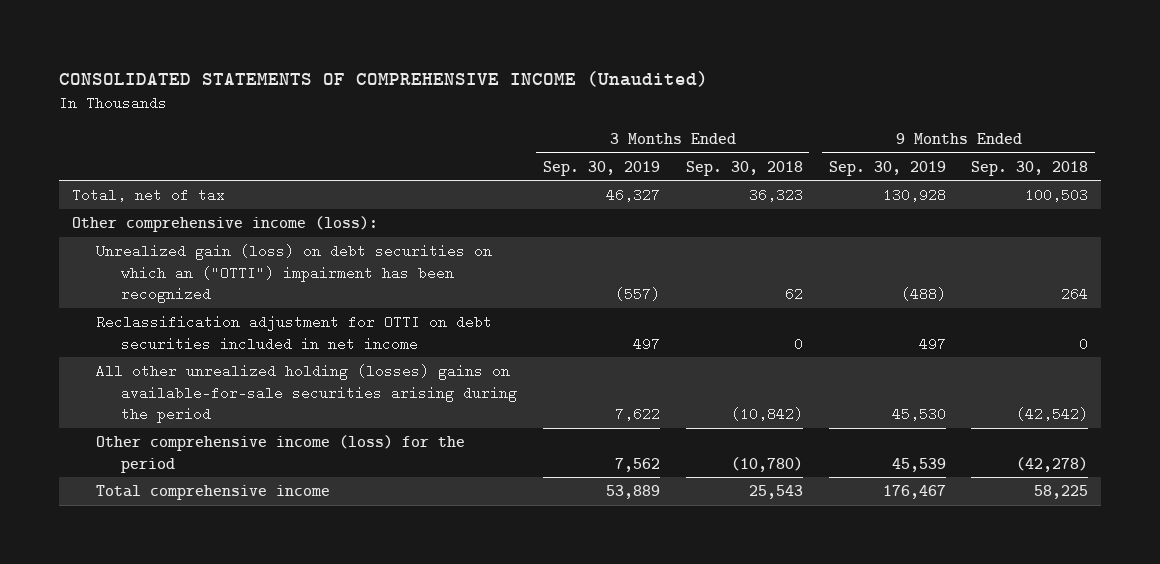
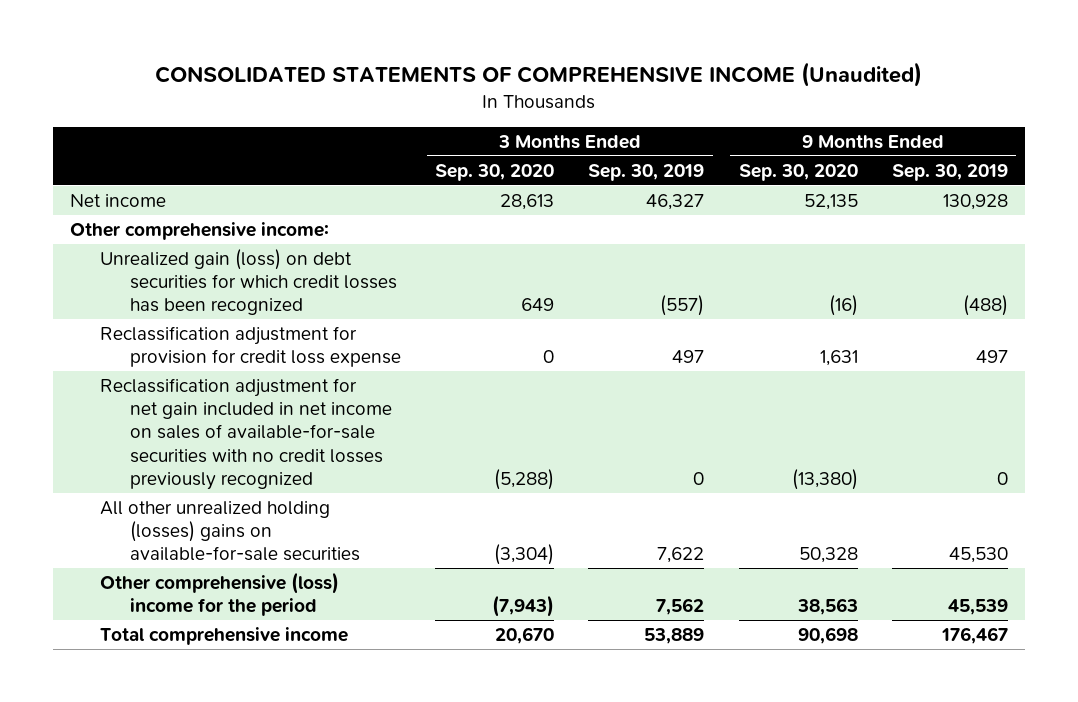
[685,160,803,176] Sep. 30, 2018 -> none
[971,160,1089,176] Sep. 30, 2018 -> none
none -> [435,163,555,181] Sep. 30, 2020
none -> [738,163,858,181] Sep. 30, 2020
[71,188,225,203] Total, net of tax -> [69,193,166,207] Net income
[71,216,378,233] Other comprehensive income (loss): -> [69,221,329,240] Other comprehensive income:
[96,244,493,304] Unrealized gain (loss) on debt securities on which an ("OTTI") impairment has been recognized -> [99,248,397,316] Unrealized gain (loss) on debt securities for which credit losses has been recognized
[96,315,493,351] Reclassification adjustment for OTTI on debt securities included in net income -> [99,325,401,368] Reclassification adjustment for provision for credit loss expense
none -> [99,377,392,491] Reclassification adjustment for net gain included in net income on sales of available-for-sale securities with no credit losses previously recognized
[96,364,517,424] All other unrealized holding (losses) gains on available-for-sale securities arising during the period -> [99,500,360,562] All other unrealized holding (losses) gains on available-for-sale securities
[96,435,466,473] Other comprehensive income (loss) for the period -> [99,571,339,617] Other comprehensive (loss) income for the period

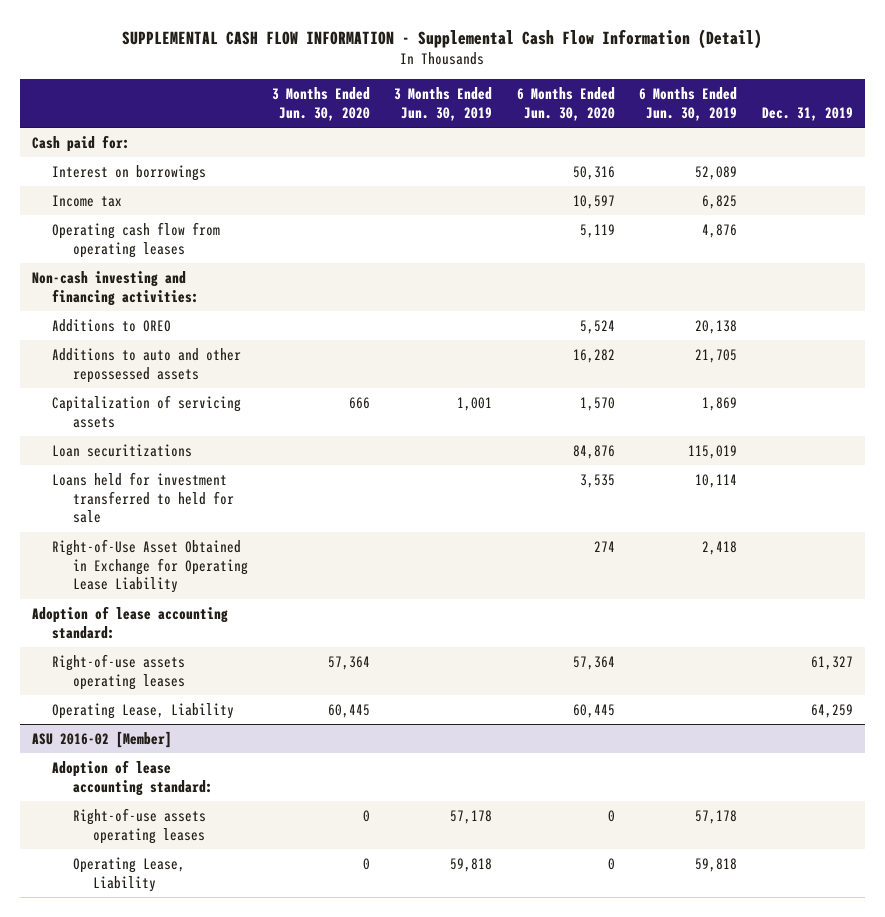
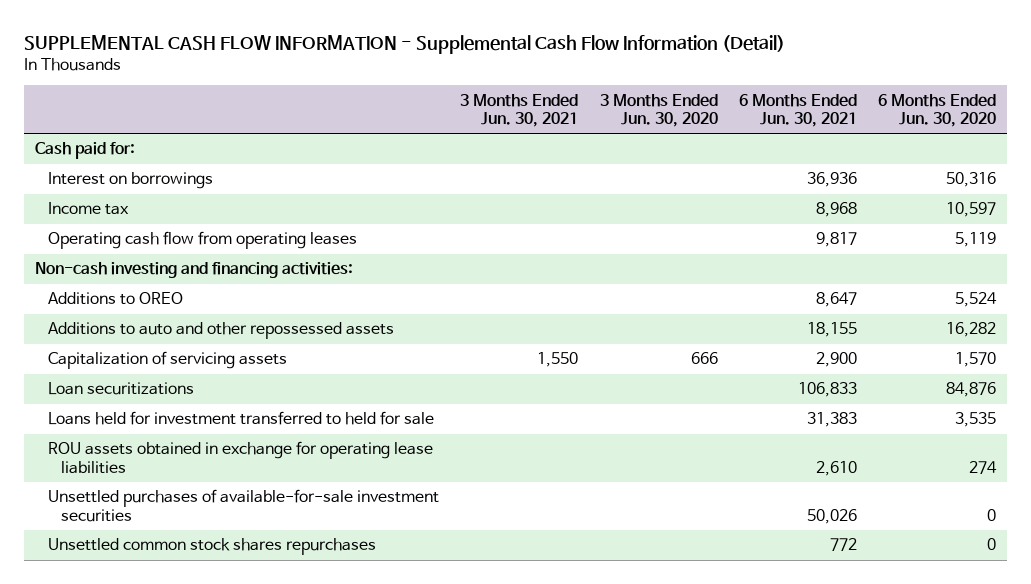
[394,86,493,121] 3 Months Ended Jun. 30, 2019 -> none
[639,86,738,121] 6 Months Ended Jun. 30, 2019 -> none
[761,106,853,121] Dec. 31, 2019 -> none
none -> [460,93,579,128] 3 Months Ended Jun. 30, 2021
none -> [738,93,857,128] 6 Months Ended Jun. 30, 2021
[32,605,229,639] Adoption of lease accounting standard: -> none
[52,653,186,690] Right-of-use assets operating leases -> none
[52,702,235,719] Operating Lease, Liability -> none
[32,730,173,748] ASU 2016-02 [Member] -> none
[52,759,213,796] Adoption of lease accounting standard: -> none
[72,807,206,844] Right-of-use assets operating leases -> none
[72,856,185,892] Operating Lease, Liability -> none
[52,538,248,594] Right-of-Use Asset Obtained in Exchange for Operating Lease Liability -> [48,441,434,474] ROU assets obtained in exchange for operating lease liabilities
none -> [48,489,440,522] Unsettled purchases of available-for-sale investment securities
none -> [48,538,377,556] Unsettled common stock shares repurchases

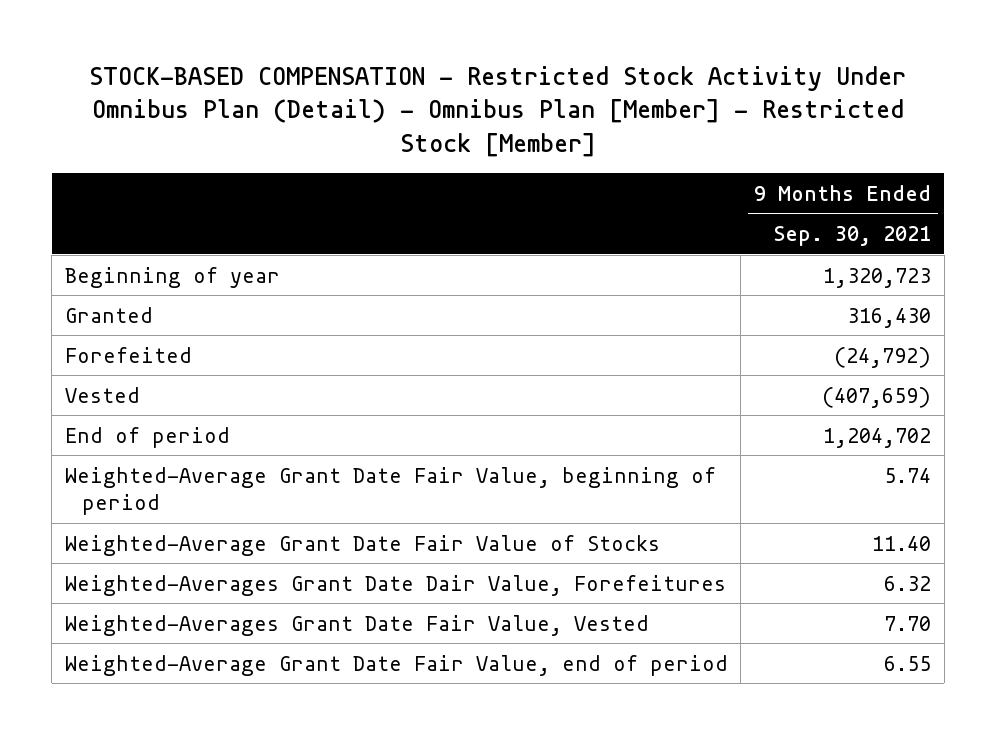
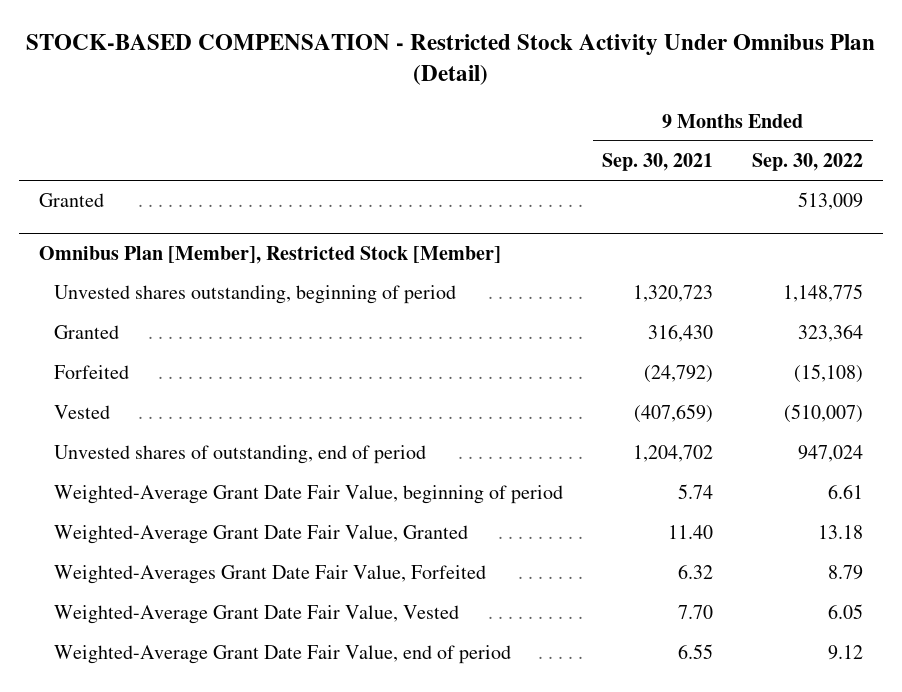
[88,65,906,157] STOCK-BASED COMPENSATION - Restricted Stock Activity Under Omnibus Plan (Detail) - Omnibus Plan [Member] - Restricted Stock [Member] -> [26,34,876,86] STOCK-BASED COMPENSATION - Restricted Stock Activity Under Omnibus Plan (Detail)
none -> [752,153,864,172] Sep. 30, 2022
none -> [38,193,104,208] Granted
none -> [38,245,501,264] Omnibus Plan [Member], Restricted Stock [Member]
[64,266,280,288] Beginning of year -> [54,285,457,305] Unvested shares outstanding, beginning of period
[64,346,192,363] Forefeited -> [54,365,130,380] Forfeited
[64,426,230,448] End of period -> [54,445,427,465] Unvested shares of outstanding, end of period
[64,534,660,556] Weighted-Average Grant Date Fair Value of Stocks -> [54,525,469,545] Weighted-Average Grant Date Fair Value, Granted
[64,574,726,596] Weighted-Averages Grant Date Dair Value, Forefeitures -> [54,565,487,585] Weighted-Averages Grant Date Fair Value, Forfeited
[64,614,649,636] Weighted-Averages Grant Date Fair Value, Vested -> [54,605,460,625] Weighted-Average Grant Date Fair Value, Vested

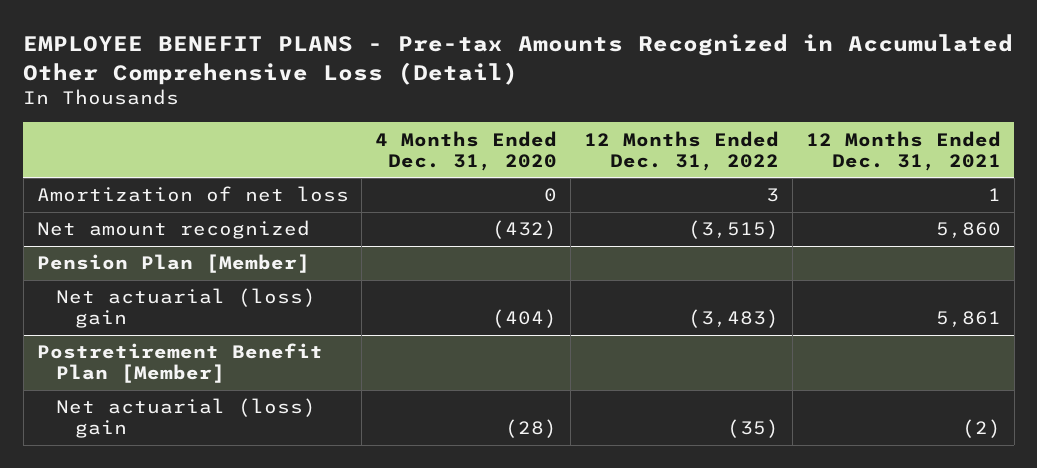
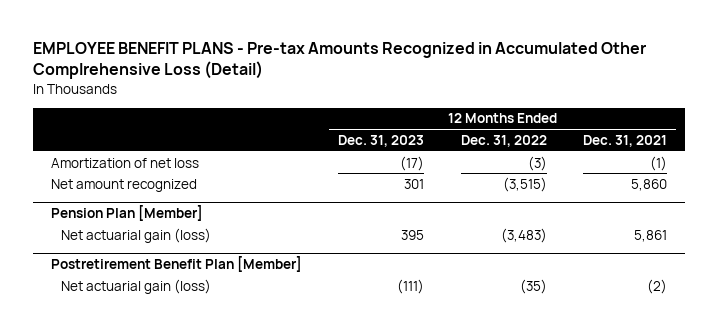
[23,34,1014,85] EMPLOYEE BENEFIT PLANS - Pre-tax Amounts Recognized in Accumulated Other Comprehensive Loss (Detail) -> [32,42,646,80] EMPLOYEE BENEFIT PLANS - Pre-tax Amounts Recognized in Accumulated Other Complrehensive Loss (Detail)
[375,130,558,171] 4 Months Ended Dec. 31, 2020 -> none
none -> [338,134,425,147] Dec. 31, 2023
[766,188,780,203] 3 -> [527,155,547,171] (3)
[987,188,1001,202] 1 -> [649,155,667,171] (1)
[55,288,316,329] Net actuarial (loss) gain -> [61,227,212,243] Net actuarial gain (loss)
[55,398,316,439] Net actuarial (loss) gain -> [61,278,212,294] Net actuarial gain (loss)

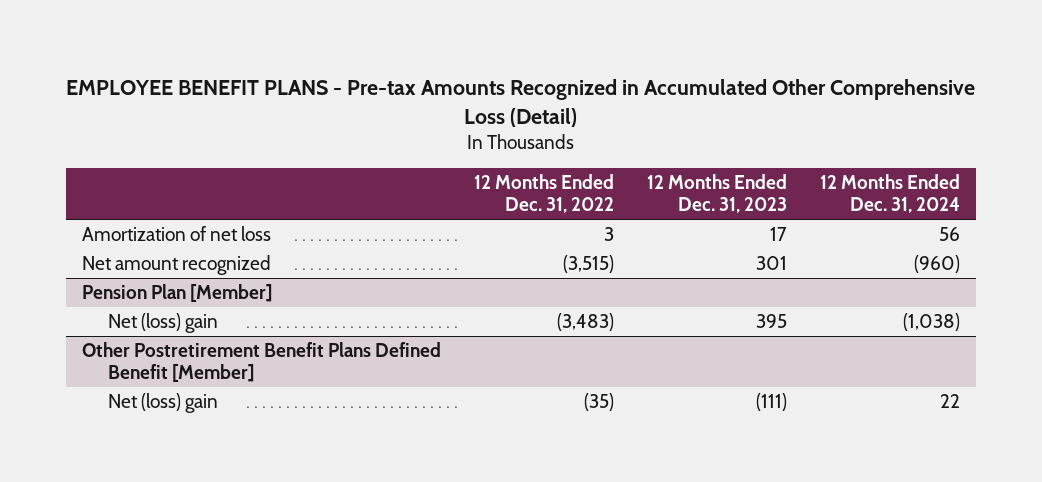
[32,42,646,80] EMPLOYEE BENEFIT PLANS - Pre-tax Amounts Recognized in Accumulated Other Complrehensive Loss (Detail) -> [66,78,976,127] EMPLOYEE BENEFIT PLANS - Pre-tax Amounts Recognized in Accumulated Other Comprehensive Loss (Detail)
[582,134,667,147] Dec. 31, 2021 -> none
none -> [819,174,960,214] 12 Months Ended Dec. 31, 2024
[400,155,425,171] (17) -> [769,227,787,242] 17
[527,155,547,171] (3) -> [604,227,615,242] 3
[61,227,212,243] Net actuarial gain (loss) -> [108,313,219,334] Net (loss) gain
[50,256,302,273] Postretirement Benefit Plan [Member] -> [82,342,442,383] Other Postretirement Benefit Plans Defined Benefit [Member]
[61,278,212,294] Net actuarial gain (loss) -> [108,393,219,414] Net (loss) gain

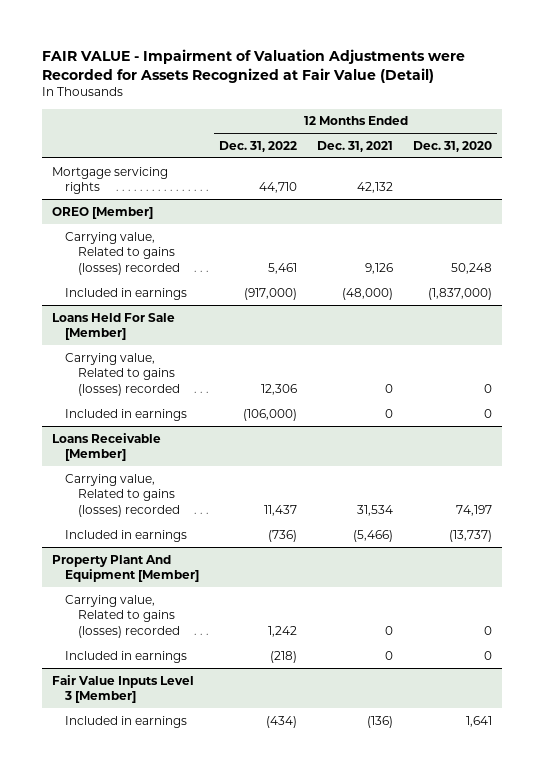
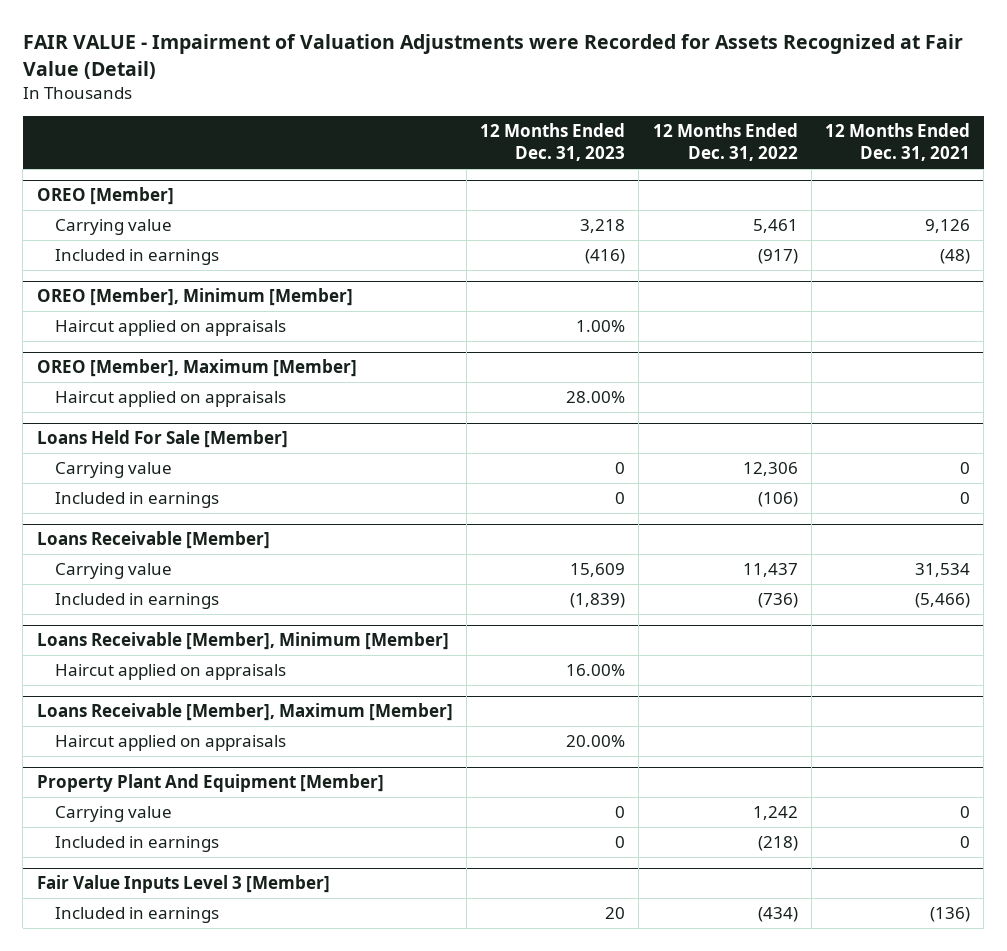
[413,140,493,152] Dec. 31, 2020 -> none
none -> [480,123,626,162] 12 Months Ended Dec. 31, 2023
[52,166,169,195] Mortgage servicing rights -> none
[64,231,180,275] Carrying value, Related to gains (losses) recorded -> [54,219,172,236] Carrying value
[244,287,298,300] (917,000) -> [757,249,798,265] (917)
[342,287,394,300] (48,000) -> [940,249,971,265] (48)
none -> [36,288,353,307] OREO [Member], Minimum [Member]
none -> [54,320,286,337] Haircut applied on appraisals
none -> [36,359,357,378] OREO [Member], Maximum [Member]
none -> [54,391,286,408] Haircut applied on appraisals
[64,352,180,396] Carrying value, Related to gains (losses) recorded -> [54,462,172,479] Carrying value
[243,408,298,421] (106,000) -> [757,492,798,508] (106)
[64,473,180,517] Carrying value, Related to gains (losses) recorded -> [54,563,172,580] Carrying value
none -> [36,632,449,651] Loans Receivable [Member], Minimum [Member]
none -> [54,664,286,681] Haircut applied on appraisals
none -> [36,703,453,722] Loans Receivable [Member], Maximum [Member]
none -> [54,735,286,752] Haircut applied on appraisals
[64,594,180,638] Carrying value, Related to gains (losses) recorded -> [54,806,172,823] Carrying value

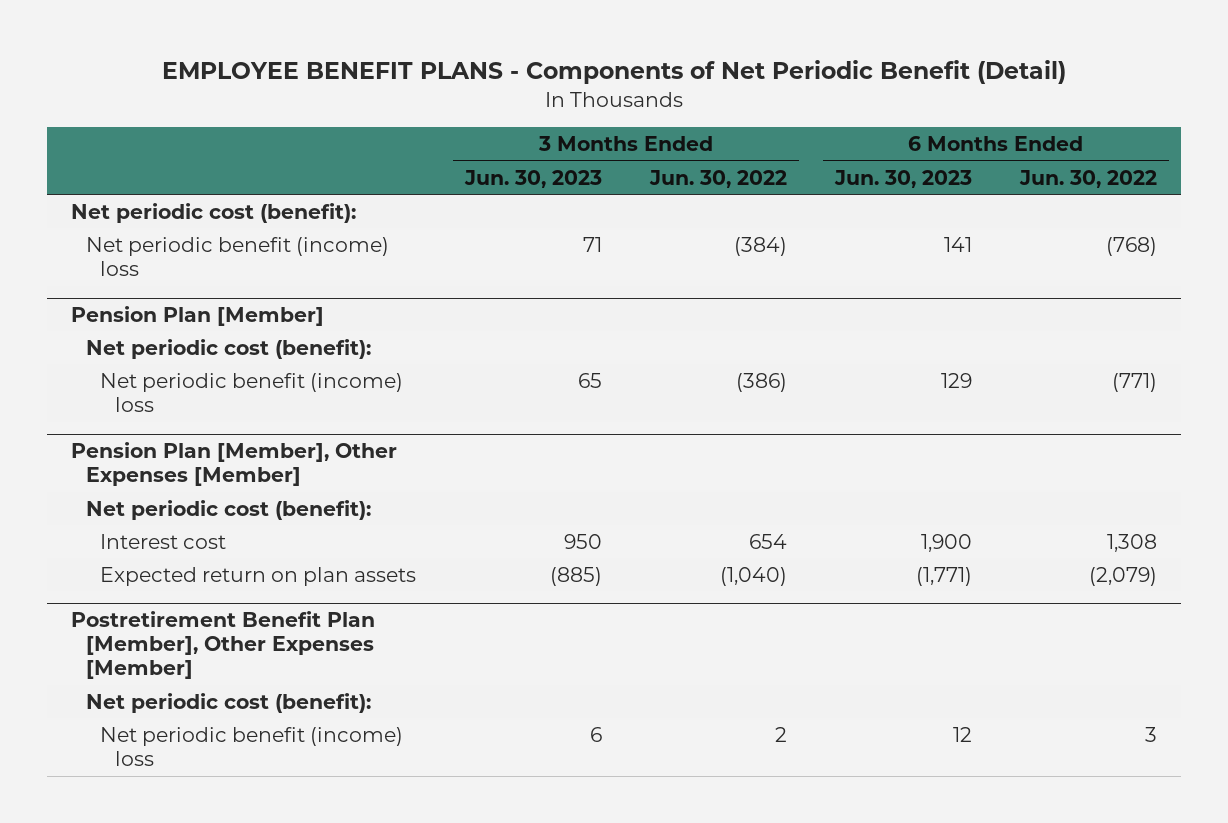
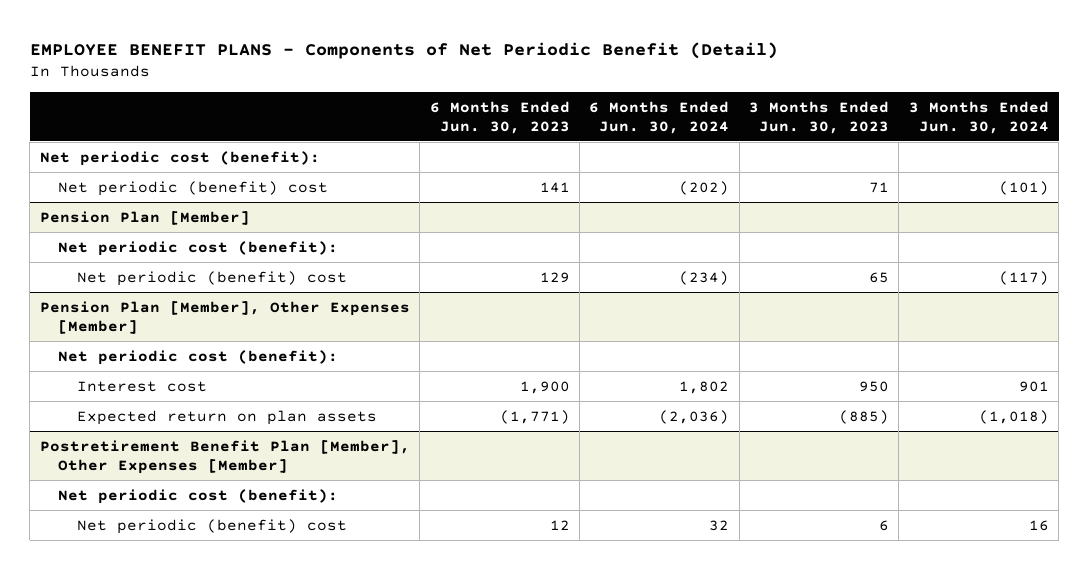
[648,169,787,188] Jun. 30, 2022 -> none
[1019,169,1158,188] Jun. 30, 2022 -> none
none -> [589,100,730,134] 6 Months Ended Jun. 30, 2024
none -> [908,100,1049,134] 3 Months Ended Jun. 30, 2024
[85,236,389,277] Net periodic benefit (income) loss -> [58,180,329,196] Net periodic (benefit) cost
[100,372,404,413] Net periodic benefit (income) loss -> [76,270,347,286] Net periodic (benefit) cost
[100,726,404,767] Net periodic benefit (income) loss -> [76,518,347,534] Net periodic (benefit) cost

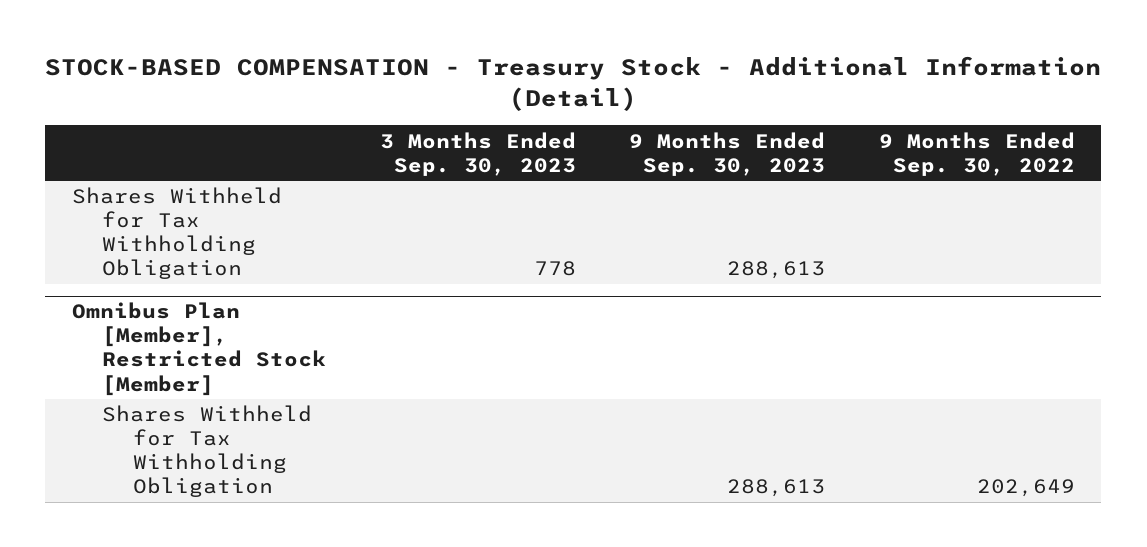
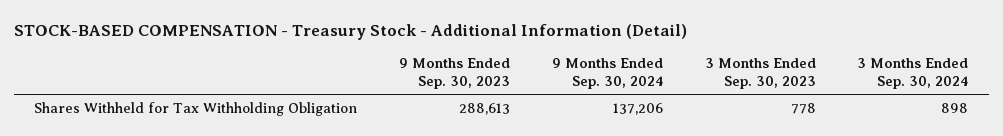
[878,131,1075,176] 9 Months Ended Sep. 30, 2022 -> none
none -> [551,58,663,89] 9 Months Ended Sep. 30, 2024
none -> [857,58,969,89] 3 Months Ended Sep. 30, 2024
[71,302,327,396] Omnibus Plan [Member], Restricted Stock [Member] -> none
[102,405,313,498] Shares Withheld for Tax Withholding Obligation -> none

